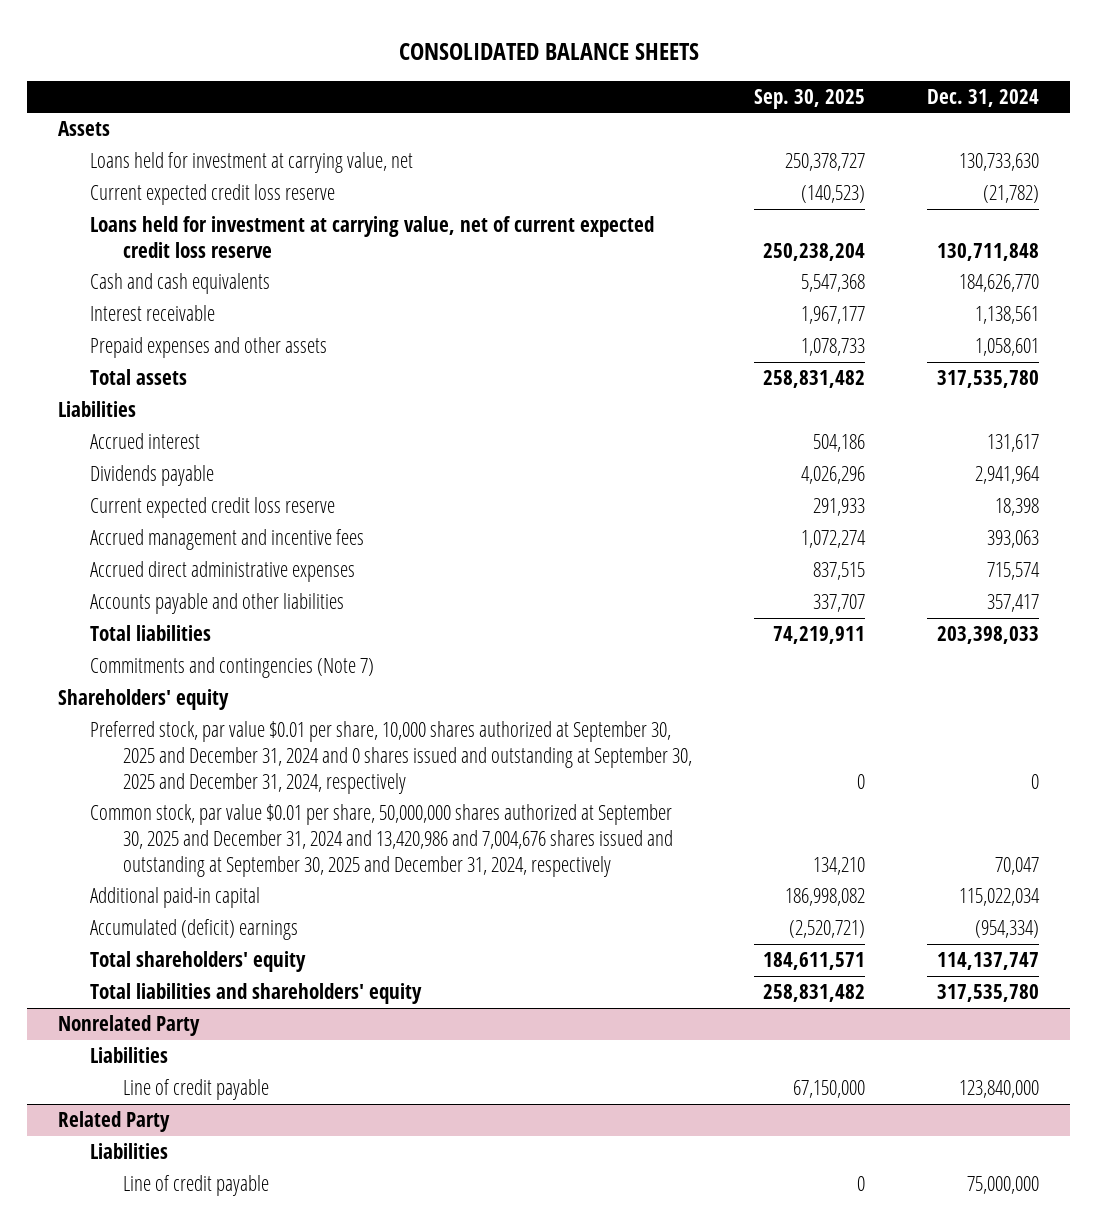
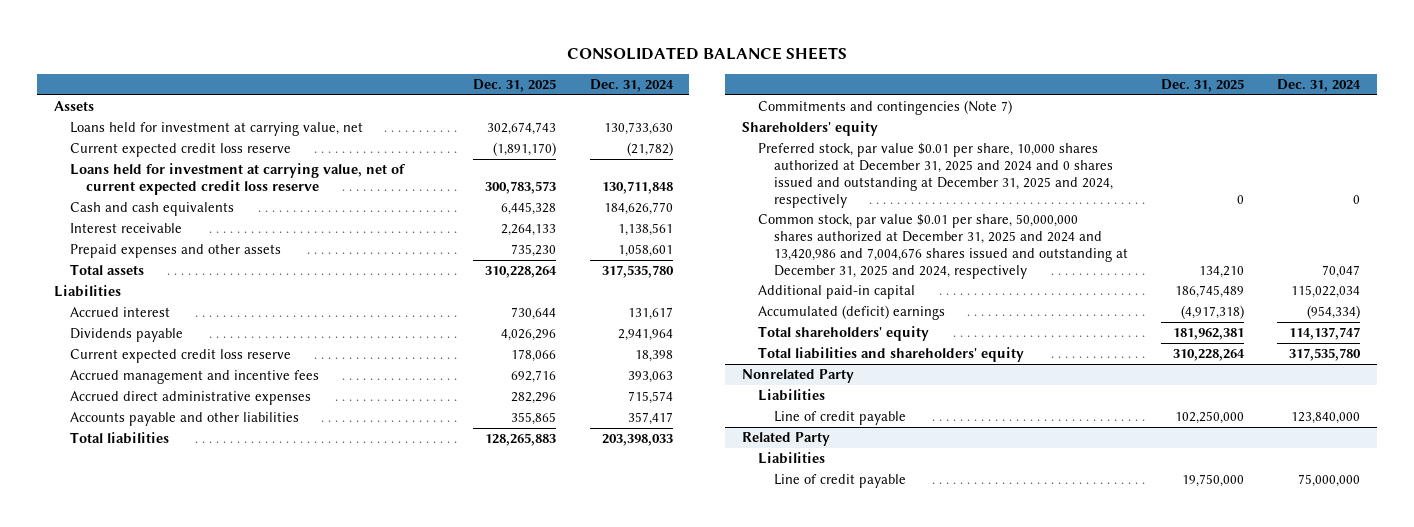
[753,88,865,109] Sep. 30, 2025 -> none
none -> [473,78,557,92] Dec. 31, 2025
[90,721,692,794] Preferred stock, par value $0.01 per share, 10,000 shares authorized at September 30, 2025 and December 31, 2024 and 0 shares issued and outstanding at September 30, 2025 and December 31, 2024, respectively -> [757,143,1113,208] Preferred stock, par value $0.01 per share, 10,000 shares authorized at December 31, 2025 and 2024 and 0 shares issued and outstanding at December 31, 2025 and 2024, respectively
[90,804,673,877] Common stock, par value $0.01 per share, 50,000,000 shares authorized at September 30, 2025 and December 31, 2024 and 13,420,986 and 7,004,676 shares issued and outstanding at September 30, 2025 and December 31, 2024, respectively -> [757,214,1128,279] Common stock, par value $0.01 per share, 50,000,000 shares authorized at December 31, 2025 and 2024 and 13,420,986 and 7,004,676 shares issued and outstanding at December 31, 2025 and 2024, respectively

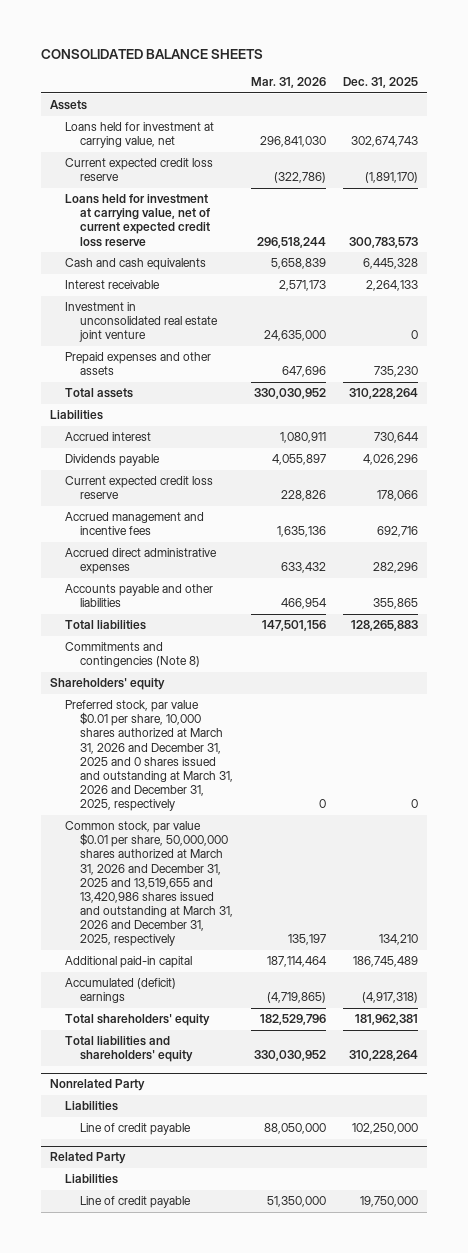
[589,78,674,92] Dec. 31, 2024 -> none
none -> [250,76,326,88] Mar. 31, 2026
none -> [64,302,219,343] Investment in unconsolidated real estate joint venture
[757,100,1012,116] Commitments and contingencies (Note 7) -> [64,642,201,668] Commitments and contingencies (Note 8)
[757,143,1113,208] Preferred stock, par value $0.01 per share, 10,000 shares authorized at December 31, 2025 and 2024 and 0 shares issued and outstanding at December 31, 2025 and 2024, respectively -> [64,700,234,812] Preferred stock, par value $0.01 per share, 10,000 shares authorized at March 31, 2026 and December 31, 2025 and 0 shares issued and outstanding at March 31, 2026 and December 31, 2025, respectively
[757,214,1128,279] Common stock, par value $0.01 per share, 50,000,000 shares authorized at December 31, 2025 and 2024 and 13,420,986 and 7,004,676 shares issued and outstanding at December 31, 2025 and 2024, respectively -> [64,821,234,947] Common stock, par value $0.01 per share, 50,000,000 shares authorized at March 31, 2026 and December 31, 2025 and 13,519,655 and 13,420,986 shares issued and outstanding at March 31, 2026 and December 31, 2025, respectively

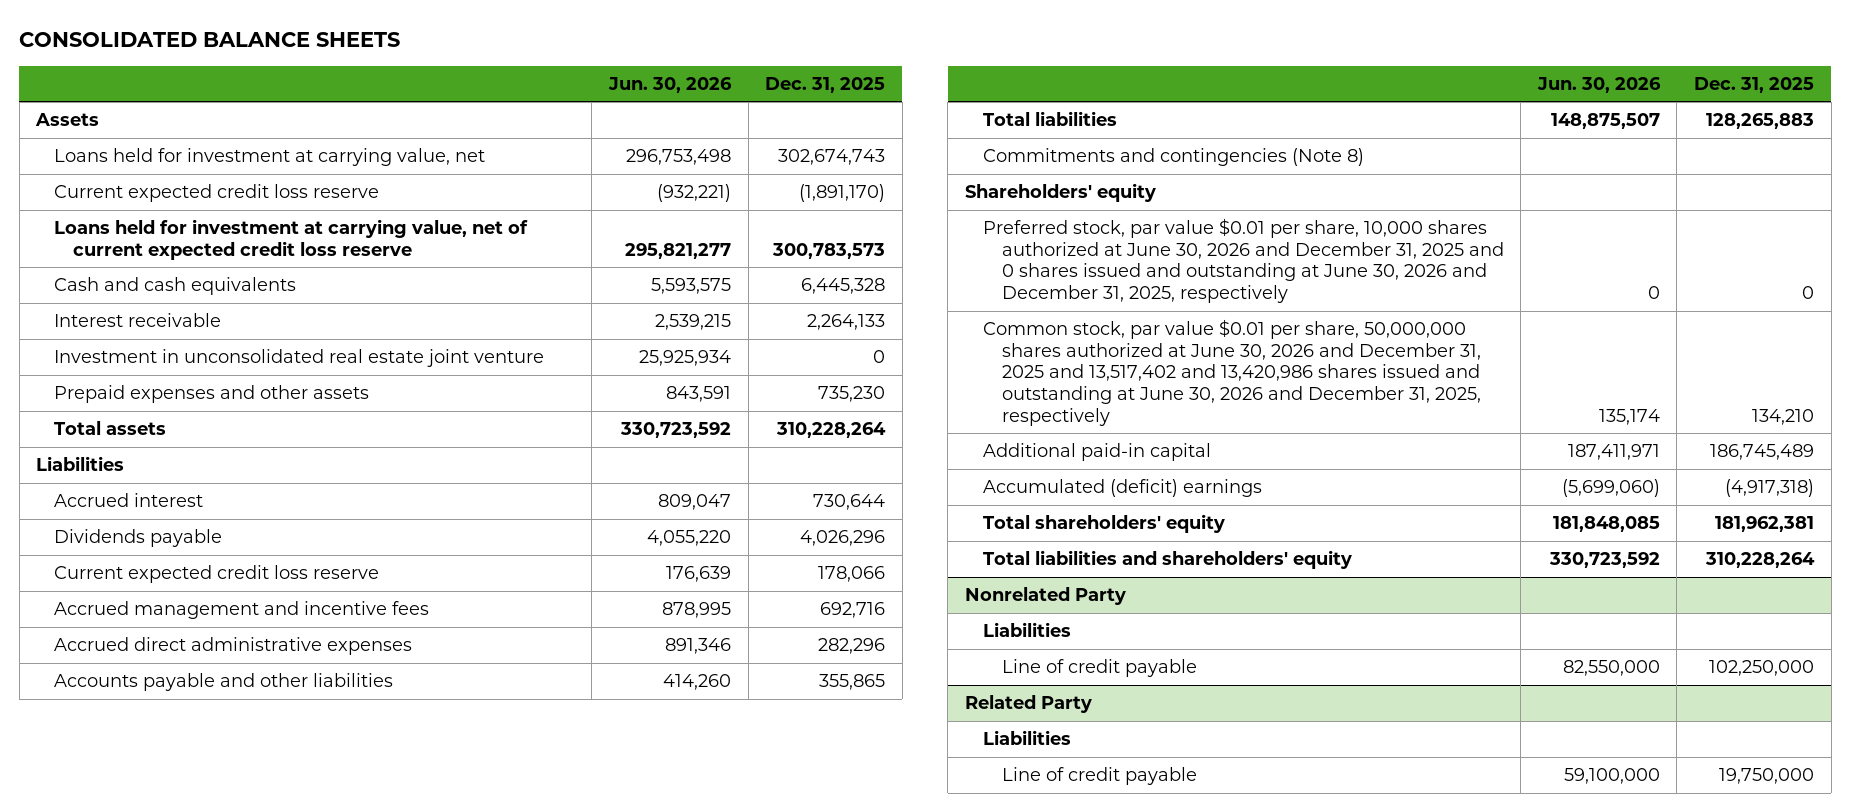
[250,76,326,88] Mar. 31, 2026 -> none
none -> [607,76,732,93] Jun. 30, 2026
[64,700,234,812] Preferred stock, par value $0.01 per share, 10,000 shares authorized at March 31, 2026 and December 31, 2025 and 0 shares issued and outstanding at March 31, 2026 and December 31, 2025, respectively -> [983,218,1504,304] Preferred stock, par value $0.01 per share, 10,000 shares authorized at June 30, 2026 and December 31, 2025 and 0 shares issued and outstanding at June 30, 2026 and December 31, 2025, respectively
[64,821,234,947] Common stock, par value $0.01 per share, 50,000,000 shares authorized at March 31, 2026 and December 31, 2025 and 13,519,655 and 13,420,986 shares issued and outstanding at March 31, 2026 and December 31, 2025, respectively -> [983,319,1481,426] Common stock, par value $0.01 per share, 50,000,000 shares authorized at June 30, 2026 and December 31, 2025 and 13,517,402 and 13,420,986 shares issued and outstanding at June 30, 2026 and December 31, 2025, respectively

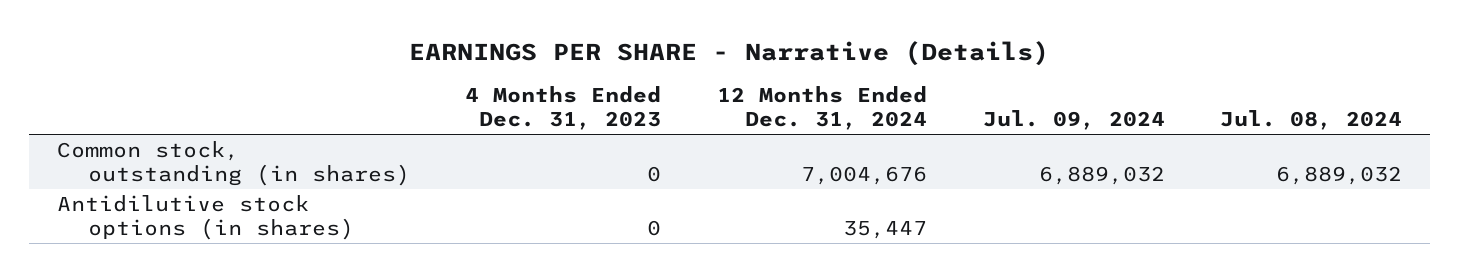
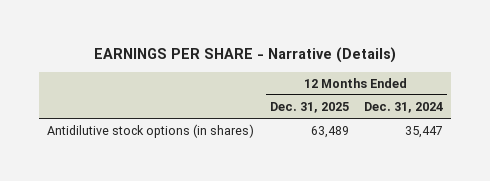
[465,86,662,131] 4 Months Ended Dec. 31, 2023 -> none
[982,110,1165,131] Jul. 09, 2024 -> none
[1220,110,1403,131] Jul. 08, 2024 -> none
none -> [269,102,349,114] Dec. 31, 2025
[56,140,410,186] Common stock, outstanding (in shares) -> none

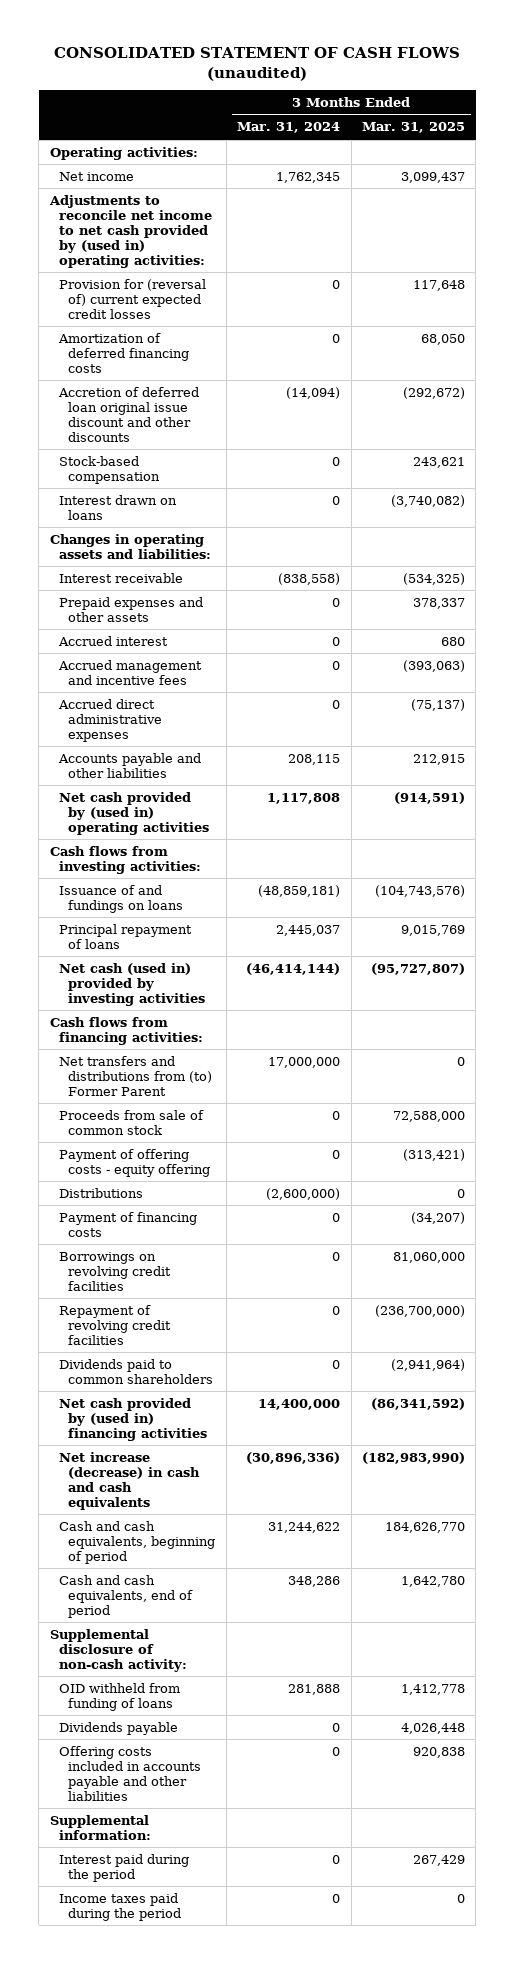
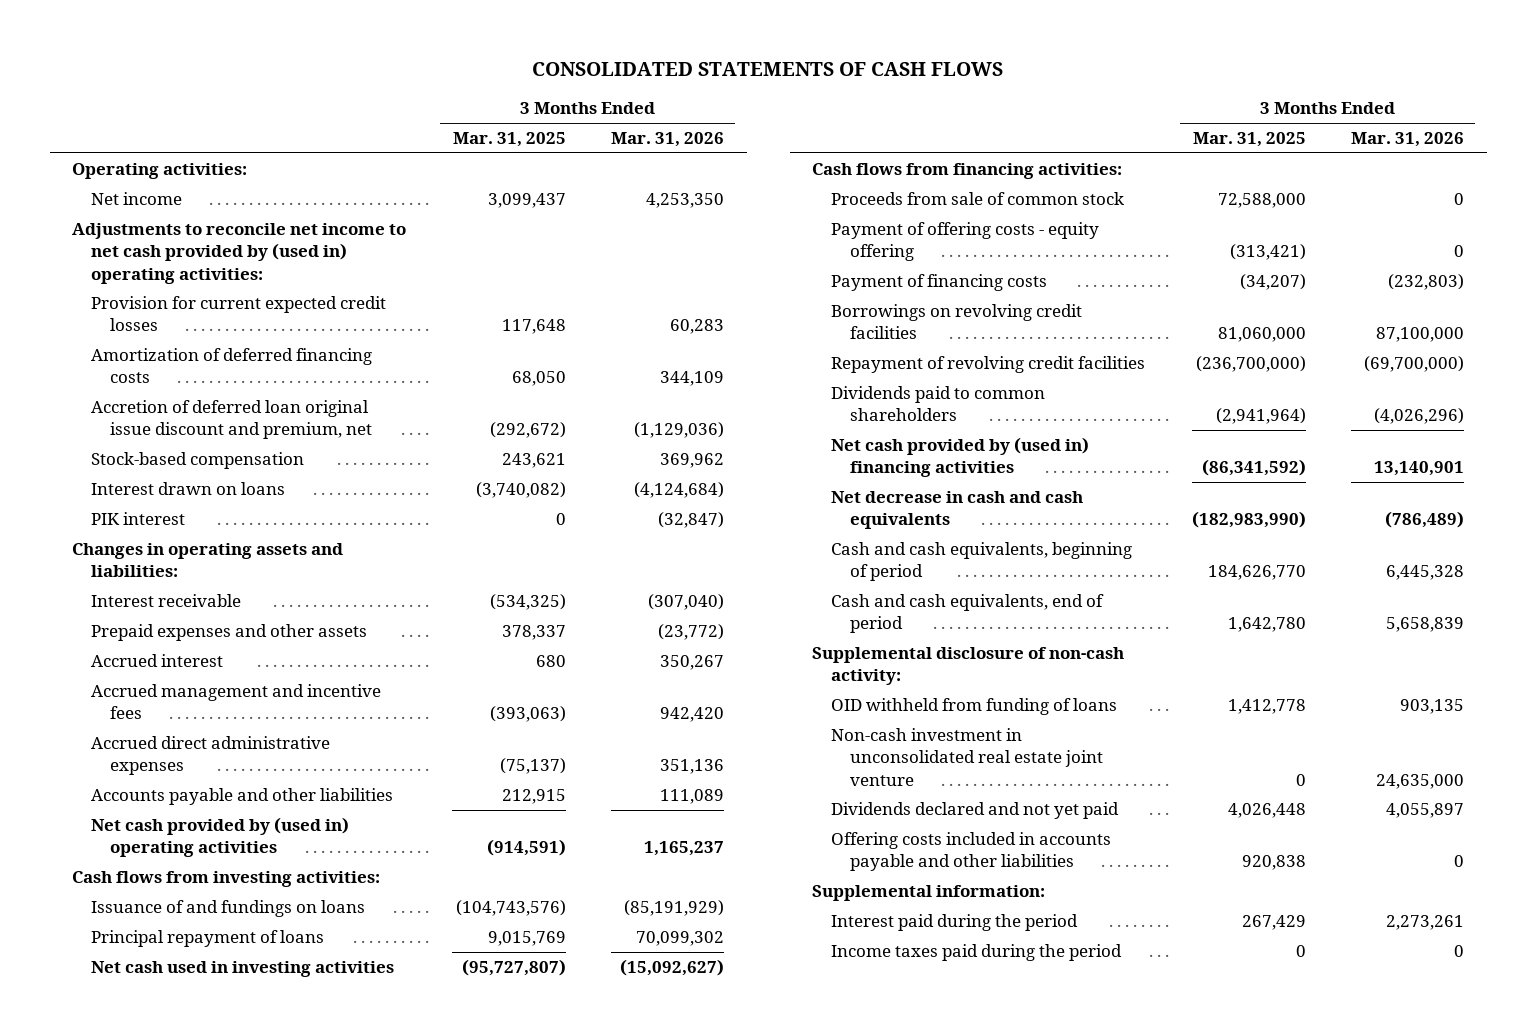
[54,47,461,81] CONSOLIDATED STATEMENT OF CASH FLOWS (unaudited) -> [532,62,1004,77] CONSOLIDATED STATEMENTS OF CASH FLOWS
[237,122,341,134] Mar. 31, 2024 -> none
none -> [610,132,724,148] Mar. 31, 2026
[59,278,207,319] Provision for (reversal of) current expected credit losses -> [91,296,387,332] Provision for current expected credit losses
[58,386,200,442] Accretion of deferred loan original issue discount and other discounts -> [91,400,372,440] Accretion of deferred loan original issue discount and premium, net
none -> [91,512,186,526] PIK interest
[59,962,206,1006] Net cash (used in) provided by investing activities -> [91,961,395,978] Net cash used in investing activities
[59,1055,213,1096] Net transfers and distributions from (to) Former Parent -> none
[59,1187,144,1198] Distributions -> none
[59,1451,201,1510] Net increase (decrease) in cash and cash equivalents -> [831,491,1084,530] Net decrease in cash and cash equivalents
none -> [831,728,1103,786] Non-cash investment in unconsolidated real estate joint venture
[59,1721,179,1735] Dividends payable -> [831,802,1120,820] Dividends declared and not yet paid

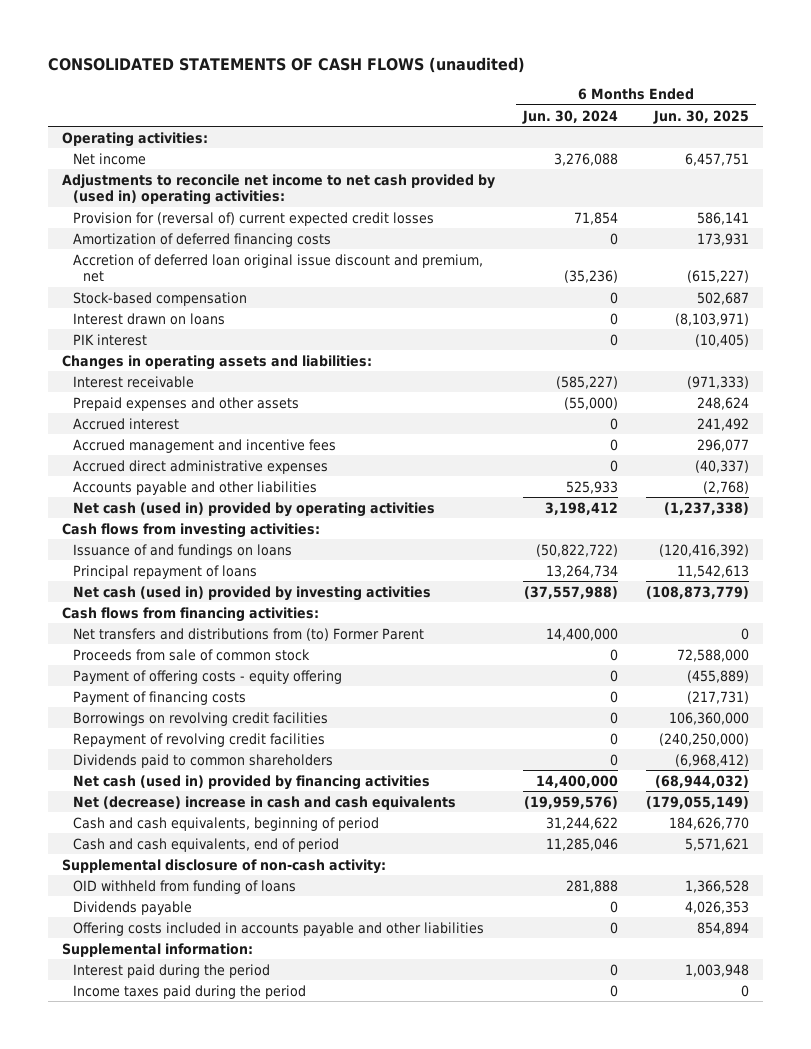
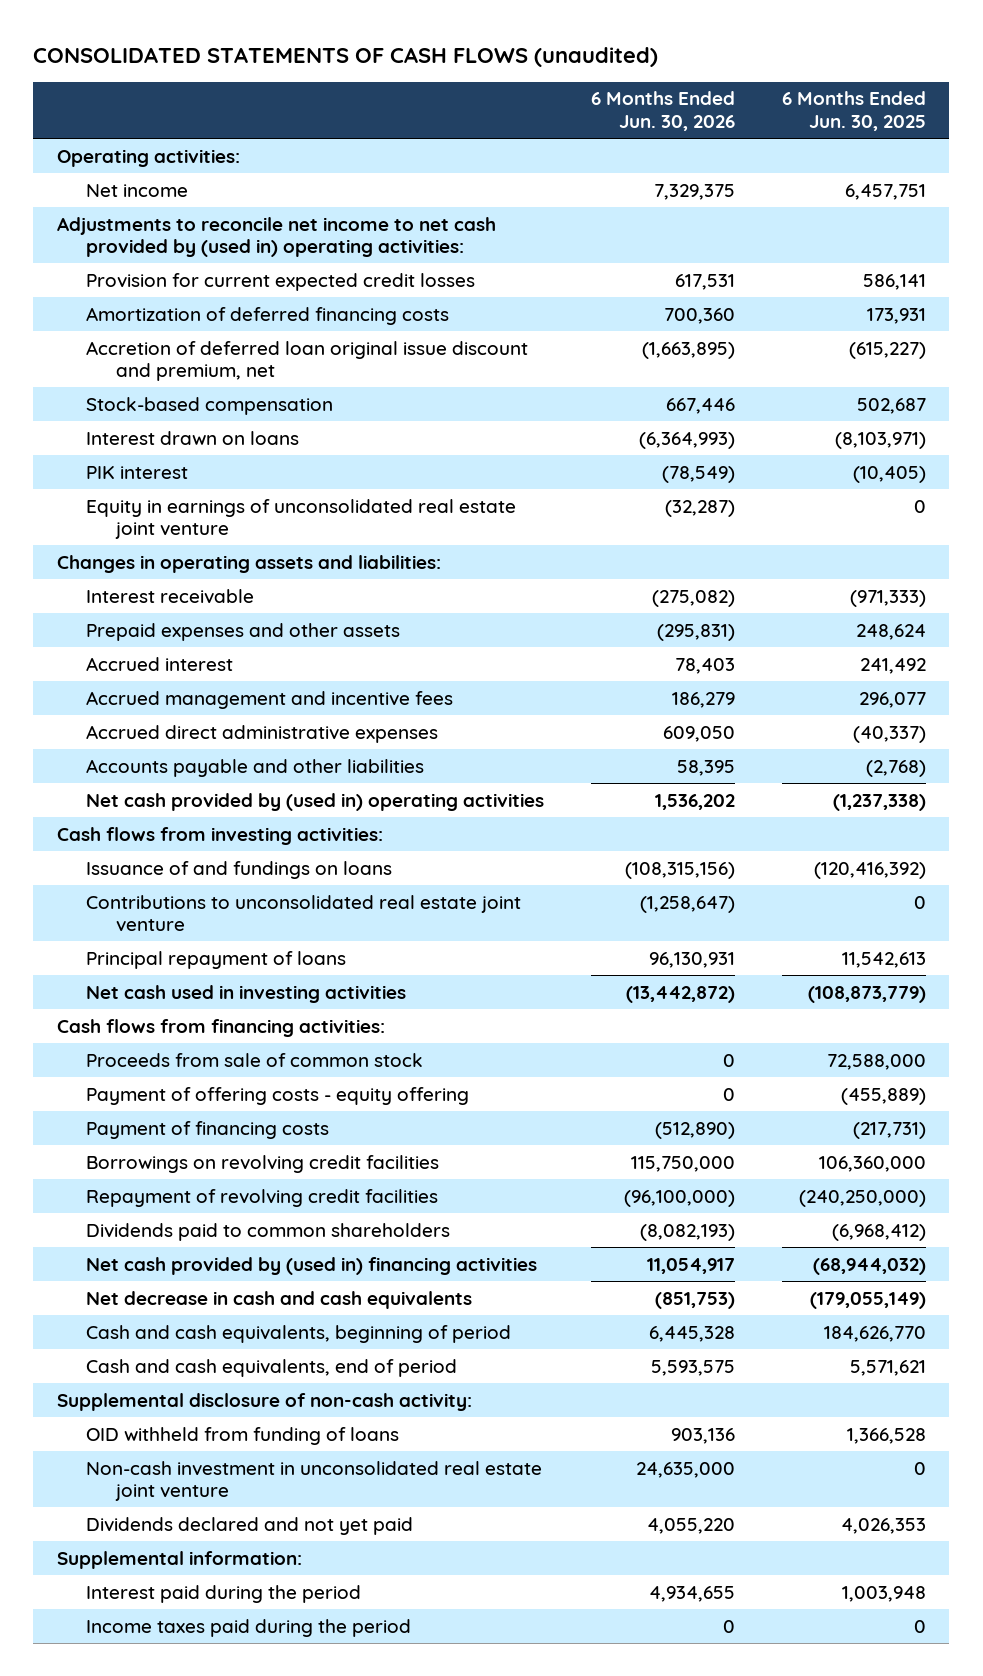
[522,109,619,124] Jun. 30, 2024 -> none
none -> [591,91,736,131] 6 Months Ended Jun. 30, 2026
[72,211,434,226] Provision for (reversal of) current expected credit losses -> [86,272,476,291] Provision for current expected credit losses
none -> [86,498,517,540] Equity in earnings of unconsolidated real estate joint venture
[72,501,435,517] Net cash (used in) provided by operating activities -> [86,792,545,811] Net cash provided by (used in) operating activities
none -> [86,894,522,933] Contributions to unconsolidated real estate joint venture
[72,585,431,601] Net cash (used in) provided by investing activities -> [86,984,407,1003] Net cash used in investing activities
[72,627,424,641] Net transfers and distributions from (to) Former Parent -> none
[72,774,430,790] Net cash (used in) provided by financing activities -> [86,1256,538,1275] Net cash provided by (used in) financing activities
[72,795,456,810] Net (decrease) increase in cash and cash equivalents -> [86,1290,473,1309] Net decrease in cash and cash equivalents
[72,921,484,936] Offering costs included in accounts payable and other liabilities -> none
none -> [86,1460,543,1502] Non-cash investment in unconsolidated real estate joint venture
[72,900,192,915] Dividends payable -> [86,1516,414,1535] Dividends declared and not yet paid

